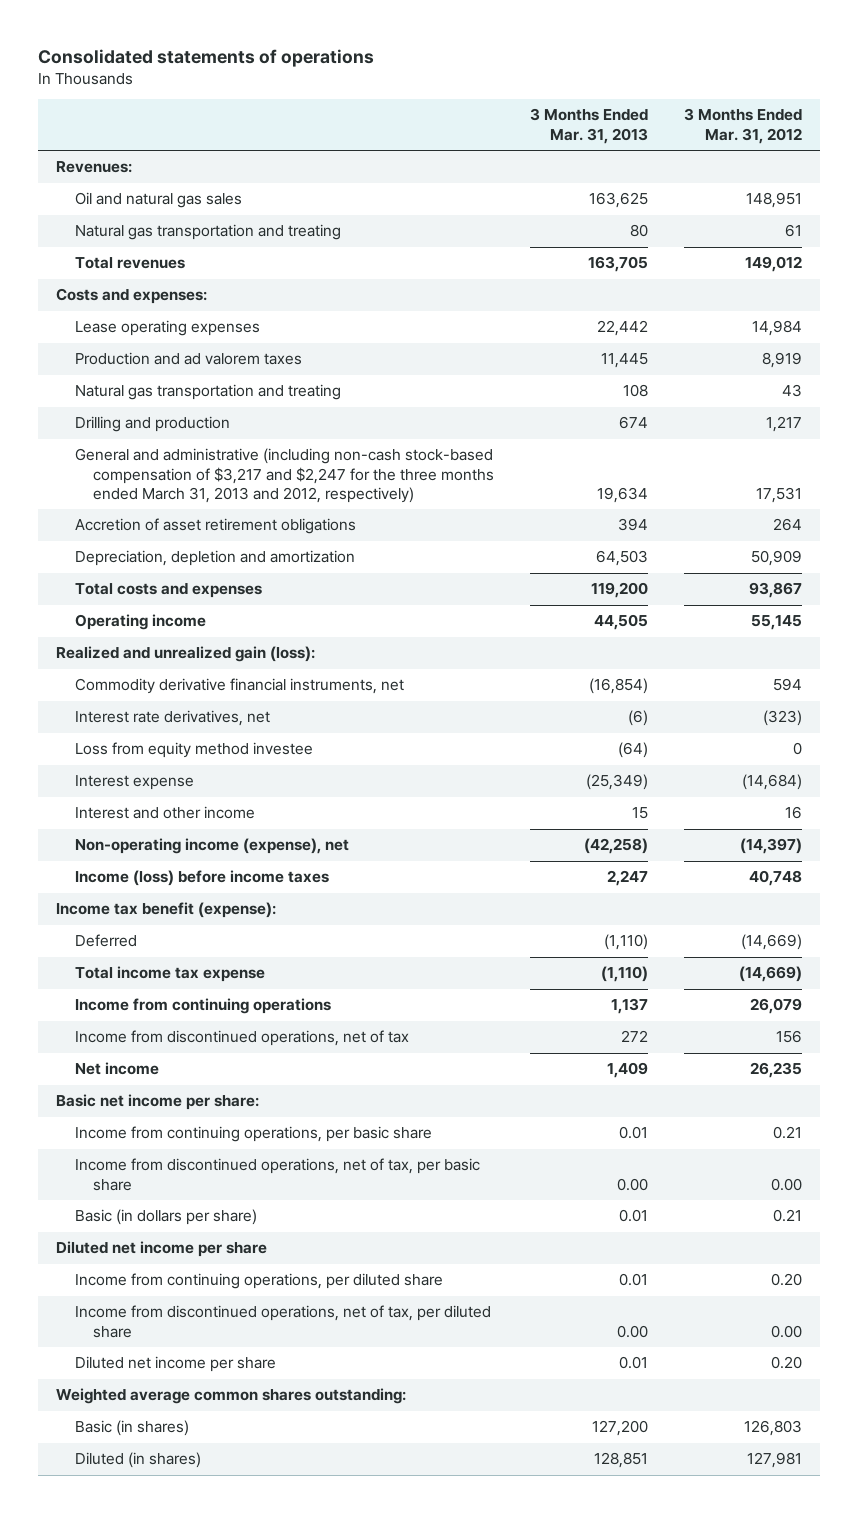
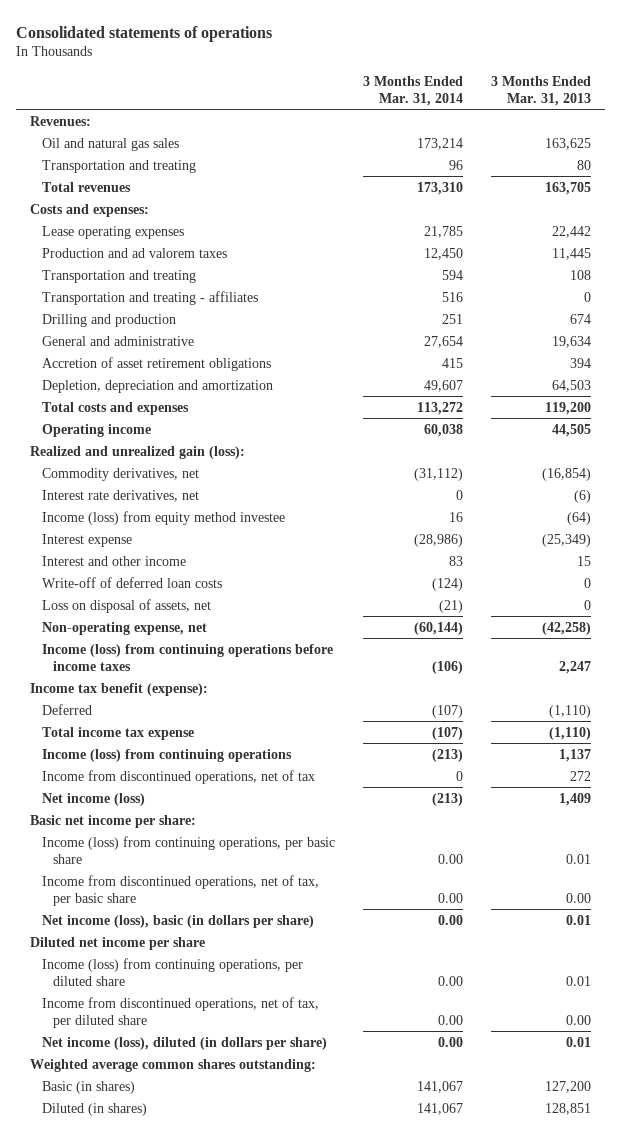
[683,108,802,144] 3 Months Ended Mar. 31, 2012 -> none
none -> [362,75,463,106] 3 Months Ended Mar. 31, 2014
[74,224,341,241] Natural gas transportation and treating -> [41,159,196,173] Transportation and treating
[74,384,341,401] Natural gas transportation and treating -> [41,269,196,283] Transportation and treating
none -> [41,290,258,305] Transportation and treating - affiliates
[74,448,494,503] General and administrative (including non-cash stock-based compensation of $3,217 and $2,247 for the three months ended March 31, 2013 and 2012, respectively) -> [41,335,194,346] General and administrative
[74,550,355,567] Depreciation, depletion and amortization -> [41,379,273,393] Depletion, depreciation and amortization
[74,678,404,695] Commodity derivative financial instruments, net -> [41,467,199,481] Commodity derivatives, net
[74,742,313,759] Loss from equity method investee -> [41,510,285,525] Income (loss) from equity method investee
none -> [41,576,222,588] Write-off of deferred loan costs
none -> [41,598,211,613] Loss on disposal of assets, net
[74,838,349,855] Non-operating income (expense), net -> [41,621,207,635] Non-operating expense, net
[74,870,329,887] Income (loss) before income taxes -> [41,643,333,671] Income (loss) from continuing operations before income taxes
[74,998,331,1015] Income from continuing operations -> [41,748,292,762] Income (loss) from continuing operations
[74,1062,159,1076] Net income -> [41,792,145,806] Net income (loss)
[74,1126,432,1143] Income from continuing operations, per basic share -> [41,835,335,864] Income (loss) from continuing operations, per basic share
[74,1209,257,1226] Basic (in dollars per share) -> [41,914,314,928] Net income (loss), basic (in dollars per share)
[74,1273,443,1290] Income from continuing operations, per diluted share -> [41,957,303,986] Income (loss) from continuing operations, per diluted share
[74,1356,276,1373] Diluted net income per share -> [41,1036,327,1050] Net income (loss), diluted (in dollars per share)

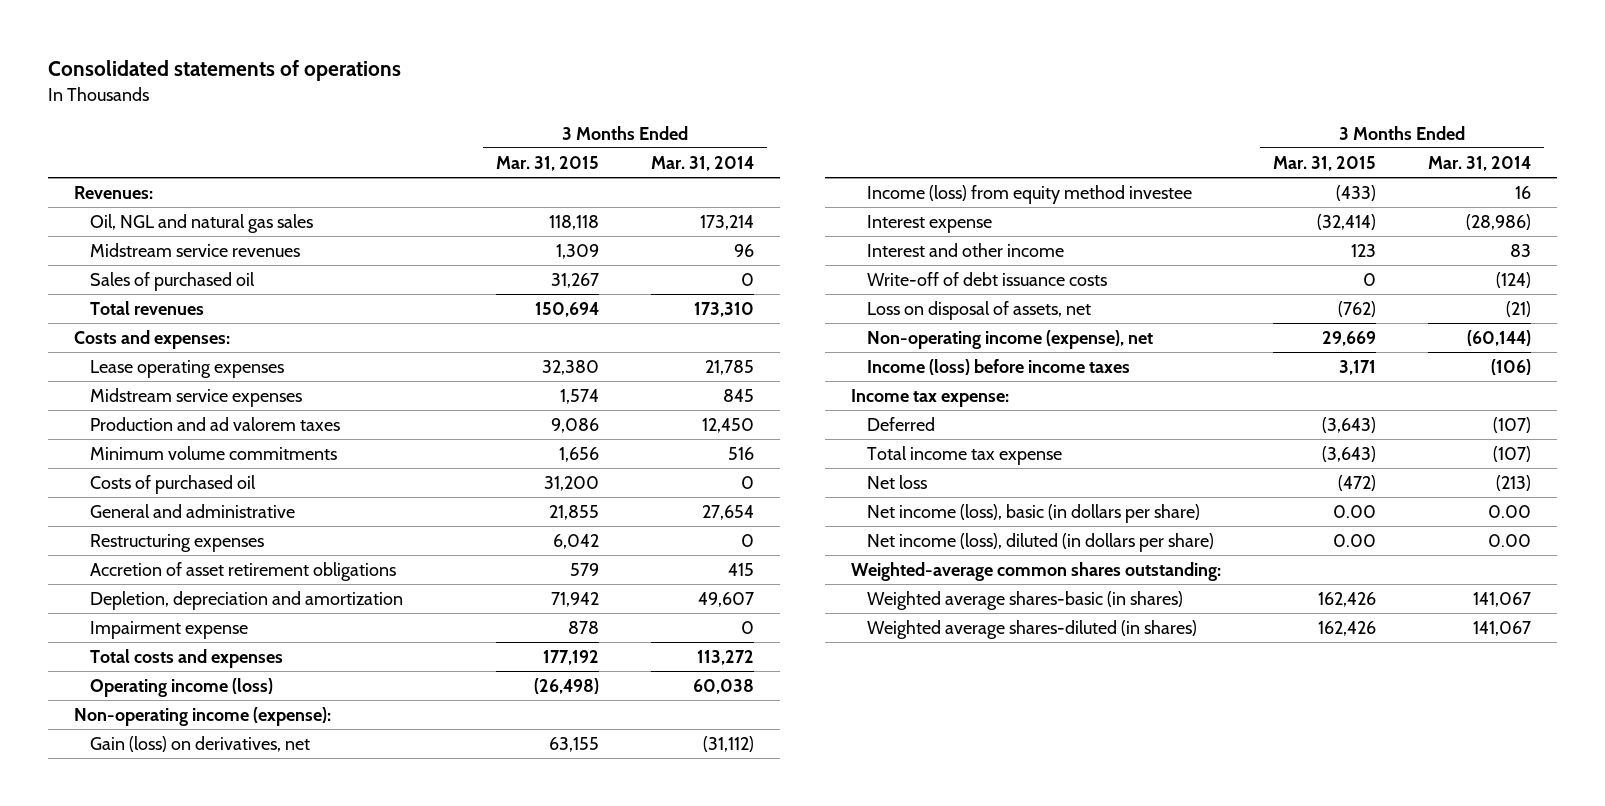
[490,75,591,106] 3 Months Ended Mar. 31, 2013 -> none
none -> [495,155,599,171] Mar. 31, 2015
[41,159,196,173] Transportation and treating -> none
[41,137,179,151] Oil and natural gas sales -> [89,214,313,234] Oil, NGL and natural gas sales
none -> [89,243,300,258] Midstream service revenues
none -> [89,272,255,292] Sales of purchased oil
none -> [89,388,302,408] Midstream service expenses
[41,269,196,283] Transportation and treating -> none
[41,313,176,327] Drilling and production -> none
[41,290,258,305] Transportation and treating - affiliates -> [89,446,337,461] Minimum volume commitments
none -> [89,475,256,495] Costs of purchased oil
none -> [89,534,264,553] Restructuring expenses
none -> [89,621,248,640] Impairment expense
[30,445,246,459] Realized and unrealized gain (loss): -> none
[41,489,199,502] Interest rate derivatives, net -> none
[41,423,151,437] Operating income -> [89,678,273,698] Operating income (loss)
none -> [73,707,331,727] Non-operating income (expense):
[41,467,199,481] Commodity derivatives, net -> [89,736,310,753] Gain (loss) on derivatives, net
[41,576,222,588] Write-off of deferred loan costs -> [867,272,1108,287] Write-off of debt issuance costs
[41,621,207,635] Non-operating expense, net -> [867,330,1154,350] Non-operating income (expense), net
[41,643,333,671] Income (loss) from continuing operations before income taxes -> [867,359,1131,376] Income (loss) before income taxes
[30,682,209,696] Income tax benefit (expense): -> [851,389,1010,408] Income tax expense:
[41,748,292,762] Income (loss) from continuing operations -> none
[41,769,315,784] Income from discontinued operations, net of tax -> none
[30,814,197,828] Basic net income per share: -> none
[41,835,335,864] Income (loss) from continuing operations, per basic share -> none
[41,874,319,906] Income from discontinued operations, net of tax, per basic share -> none
[41,792,145,806] Net income (loss) -> [867,475,928,490] Net loss
[30,936,206,950] Diluted net income per share -> none
[41,957,303,986] Income (loss) from continuing operations, per diluted share -> none
[41,996,319,1028] Income from discontinued operations, net of tax, per diluted share -> none
[30,1058,317,1072] Weighted average common shares outstanding: -> [851,562,1222,582] Weighted-average common shares outstanding:
[41,1080,135,1094] Basic (in shares) -> [867,591,1184,611] Weighted average shares-basic (in shares)
[41,1102,147,1116] Diluted (in shares) -> [867,620,1198,640] Weighted average shares-diluted (in shares)

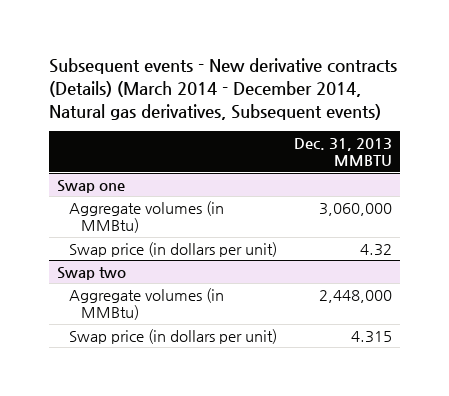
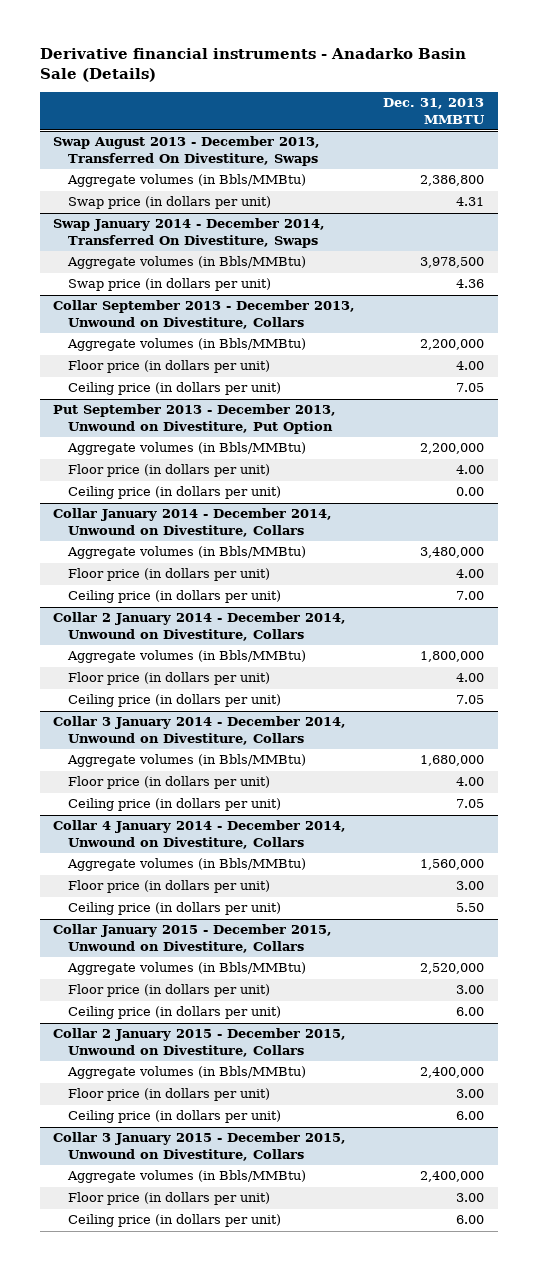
[48,58,397,120] Subsequent events - New derivative contracts (Details) (March 2014 - December 2014, Natural gas derivatives, Subsequent events) -> [39,48,466,83] Derivative financial instruments - Anadarko Basin Sale (Details)
[57,179,126,193] Swap one -> none
[57,266,127,280] Swap two -> none
none -> [53,136,321,166] Swap August 2013 - December 2013, Transferred On Divestiture, Swaps
[69,200,225,234] Aggregate volumes (in MMBtu) -> [66,174,306,188] Aggregate volumes (in Bbls/MMBtu)
[319,202,393,216] 3,060,000 -> [419,175,484,187] 2,386,800
[360,243,393,256] 4.32 -> [455,197,484,207] 4.31
none -> [53,218,326,248] Swap January 2014 - December 2014, Transferred On Divestiture, Swaps
[69,287,225,321] Aggregate volumes (in MMBtu) -> [66,256,306,270] Aggregate volumes (in Bbls/MMBtu)
[319,289,393,303] 2,448,000 -> [419,257,484,269] 3,978,500
[351,330,393,343] 4.315 -> [455,279,484,289] 4.36
none -> [53,300,356,329] Collar September 2013 - December 2013, Unwound on Divestiture, Collars
none -> [66,338,306,352] Aggregate volumes (in Bbls/MMBtu)
none -> [67,360,270,374] Floor price (in dollars per unit)
none -> [67,382,281,396] Ceiling price (in dollars per unit)
none -> [53,404,337,434] Put September 2013 - December 2013, Unwound on Divestiture, Put Option
none -> [66,442,306,456] Aggregate volumes (in Bbls/MMBtu)
none -> [67,464,270,478] Floor price (in dollars per unit)
none -> [67,486,281,500] Ceiling price (in dollars per unit)
none -> [53,508,333,537] Collar January 2014 - December 2014, Unwound on Divestiture, Collars
none -> [66,546,306,560] Aggregate volumes (in Bbls/MMBtu)
none -> [67,568,270,582] Floor price (in dollars per unit)
none -> [67,590,281,604] Ceiling price (in dollars per unit)
none -> [53,612,347,641] Collar 2 January 2014 - December 2014, Unwound on Divestiture, Collars
none -> [66,650,306,664] Aggregate volumes (in Bbls/MMBtu)
none -> [67,672,270,686] Floor price (in dollars per unit)
none -> [67,694,281,708] Ceiling price (in dollars per unit)
none -> [53,716,347,745] Collar 3 January 2014 - December 2014, Unwound on Divestiture, Collars
none -> [66,754,306,768] Aggregate volumes (in Bbls/MMBtu)
none -> [67,776,270,790] Floor price (in dollars per unit)
none -> [67,798,281,812] Ceiling price (in dollars per unit)
none -> [53,820,347,849] Collar 4 January 2014 - December 2014, Unwound on Divestiture, Collars
none -> [66,858,306,872] Aggregate volumes (in Bbls/MMBtu)
none -> [67,880,270,894] Floor price (in dollars per unit)
none -> [67,902,281,916] Ceiling price (in dollars per unit)
none -> [53,924,333,953] Collar January 2015 - December 2015, Unwound on Divestiture, Collars
none -> [66,962,306,976] Aggregate volumes (in Bbls/MMBtu)
none -> [67,984,270,998] Floor price (in dollars per unit)
none -> [67,1006,281,1020] Ceiling price (in dollars per unit)
none -> [53,1028,347,1057] Collar 2 January 2015 - December 2015, Unwound on Divestiture, Collars
none -> [66,1066,306,1080] Aggregate volumes (in Bbls/MMBtu)
none -> [67,1088,270,1102] Floor price (in dollars per unit)
none -> [67,1110,281,1124] Ceiling price (in dollars per unit)
none -> [53,1132,347,1161] Collar 3 January 2015 - December 2015, Unwound on Divestiture, Collars
none -> [66,1170,306,1184] Aggregate volumes (in Bbls/MMBtu)
none -> [67,1192,270,1206] Floor price (in dollars per unit)
none -> [67,1214,281,1228] Ceiling price (in dollars per unit)

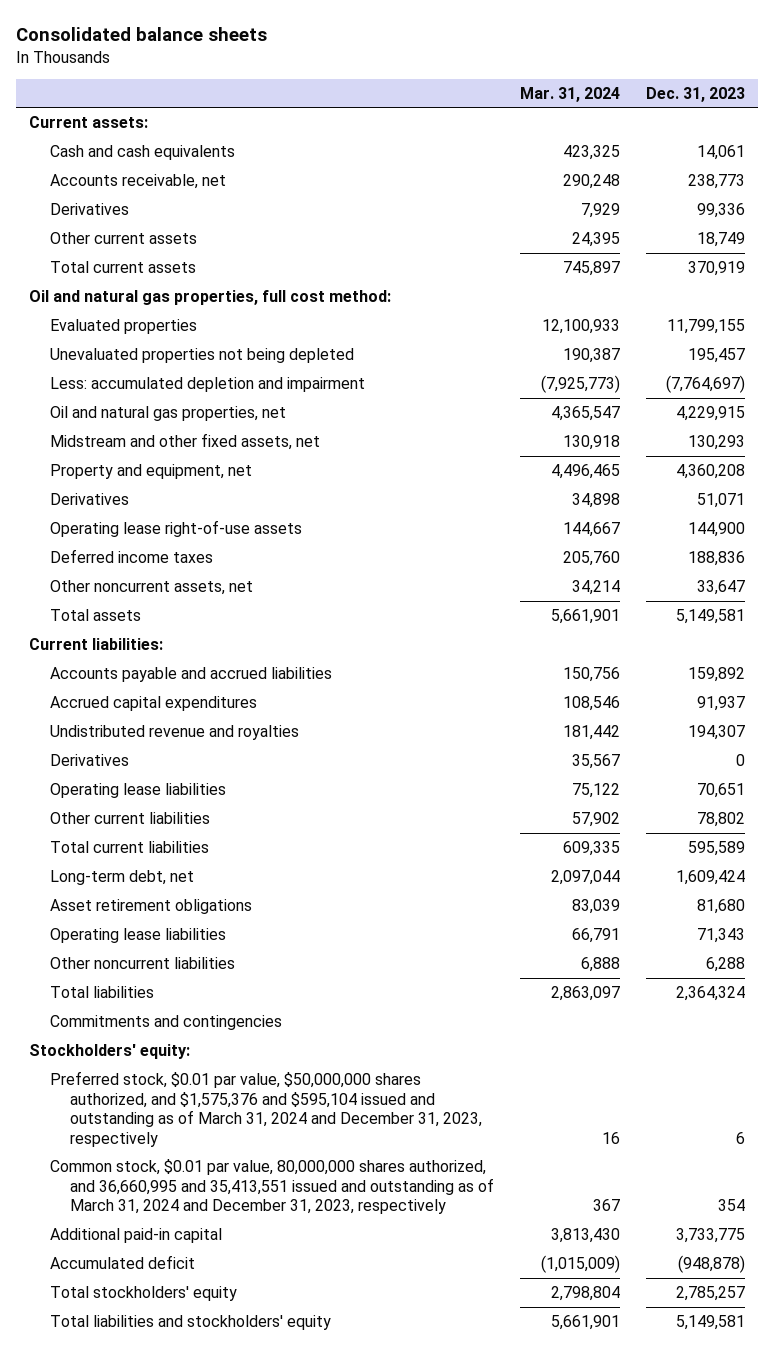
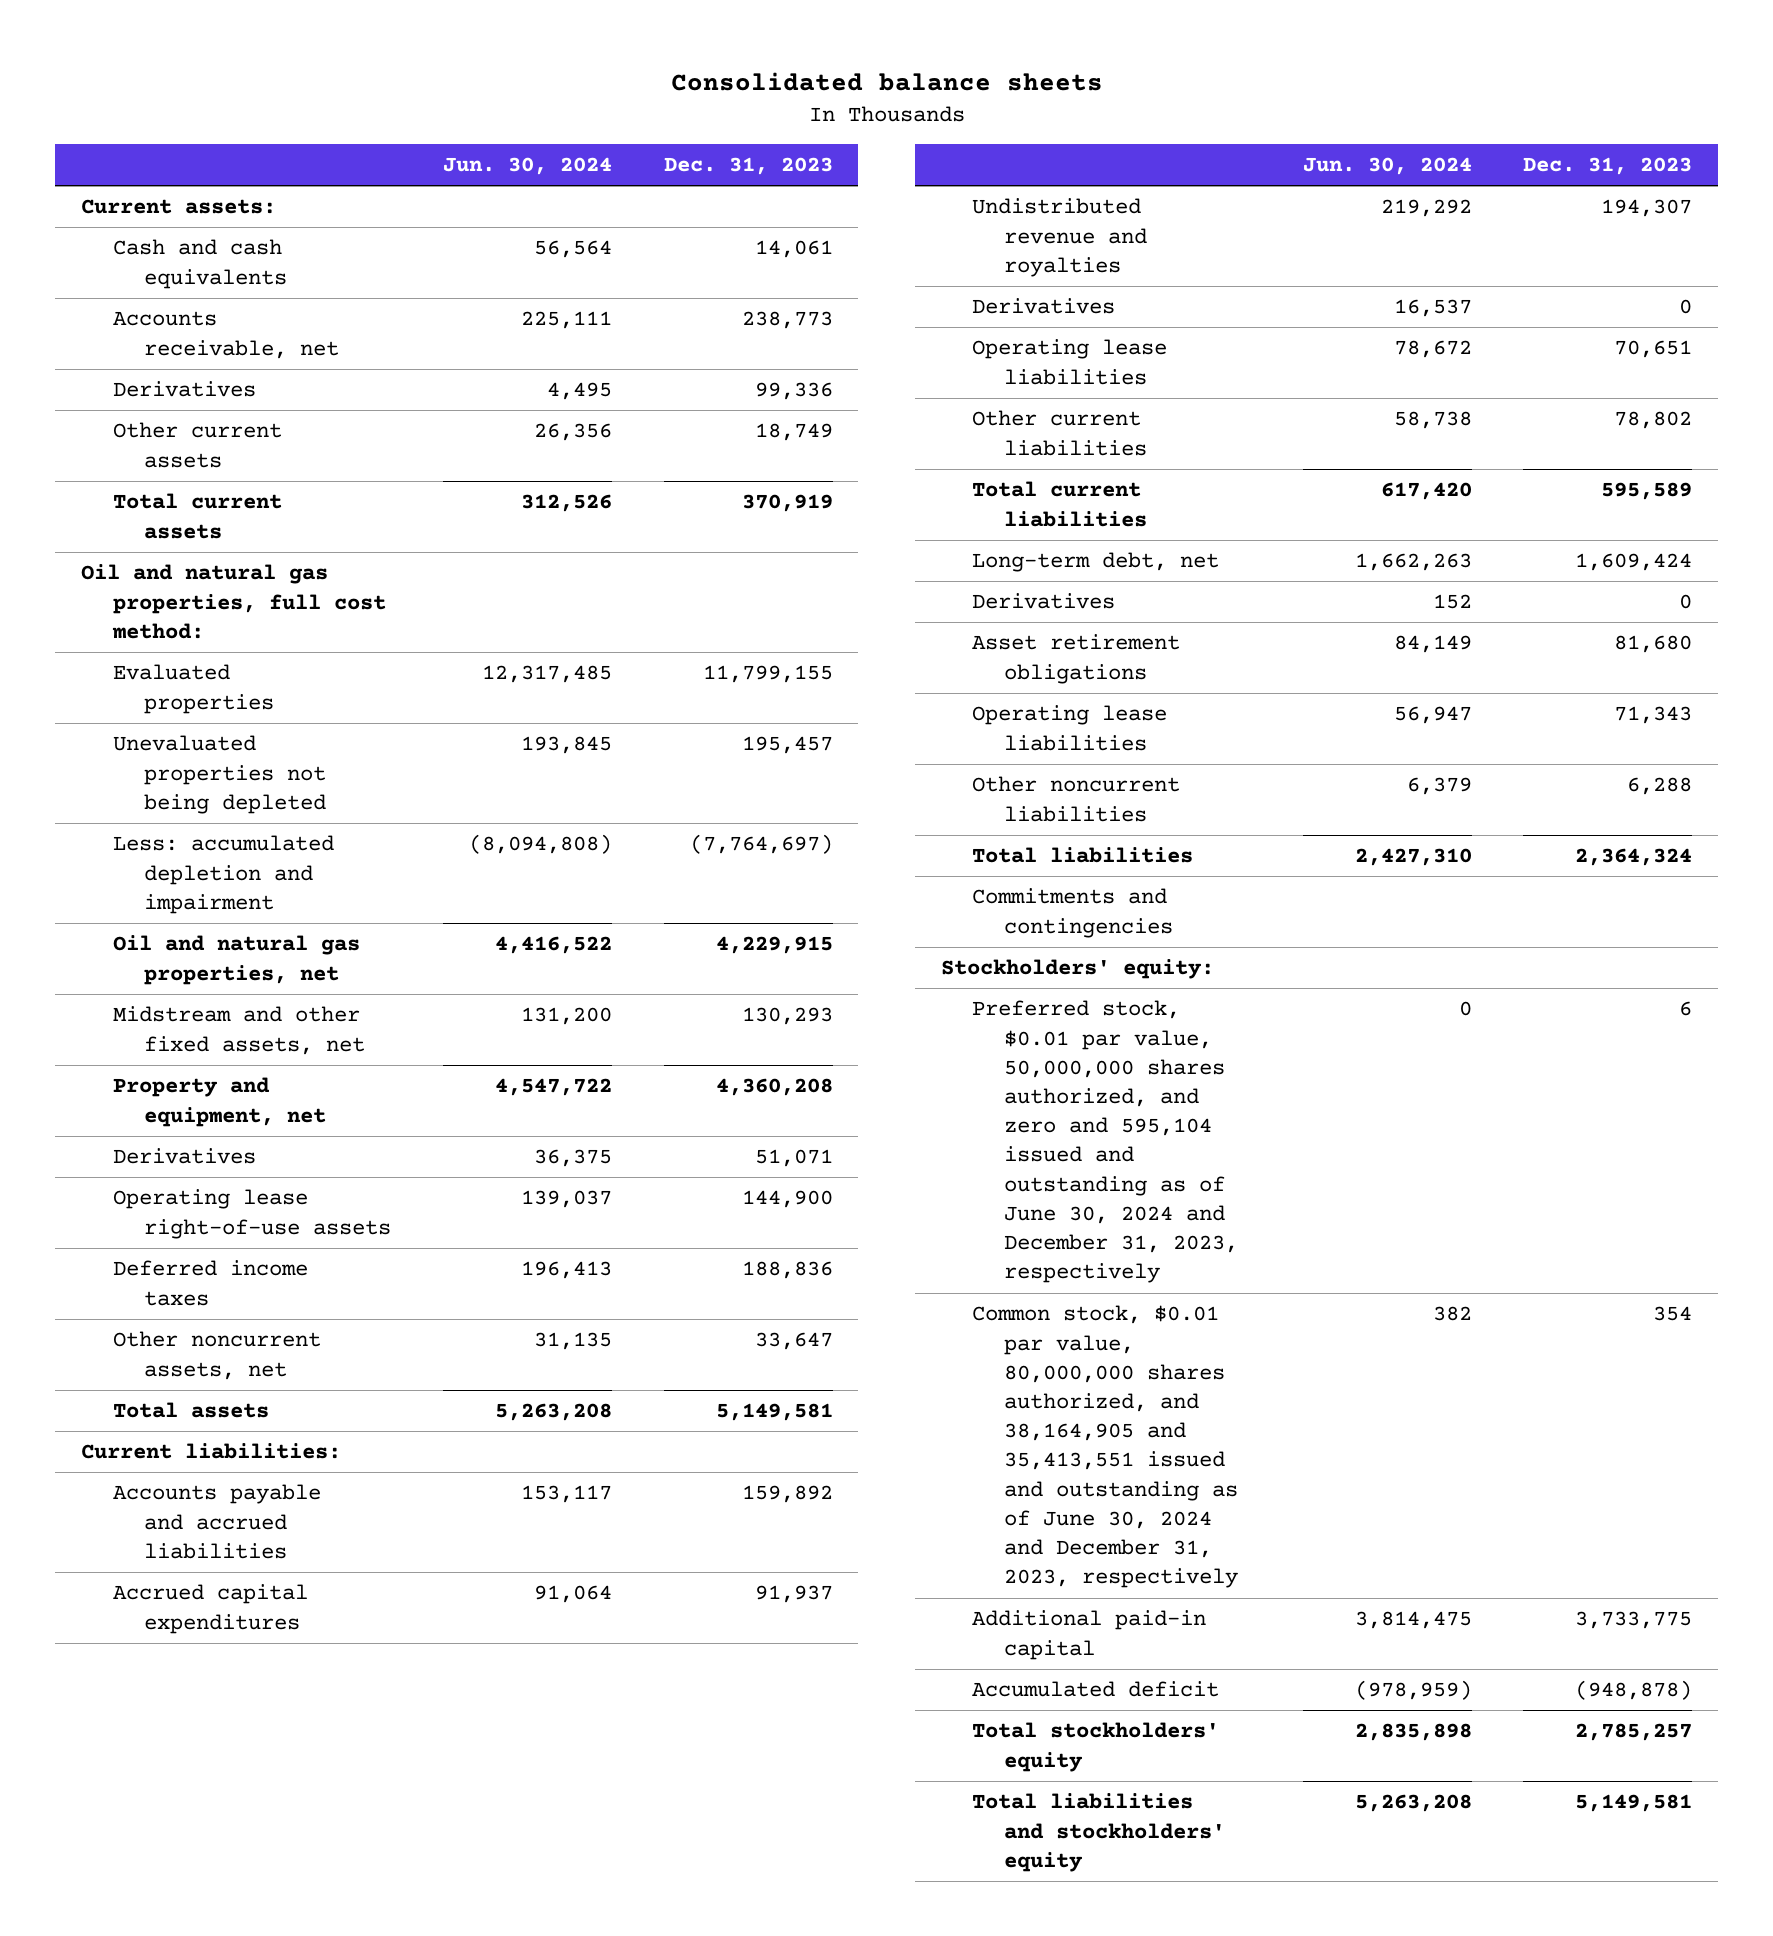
[519,86,620,102] Mar. 31, 2024 -> none
none -> [442,157,612,176] Jun. 30, 2024
none -> [972,593,1116,610] Derivatives
[49,1070,482,1147] Preferred stock, $0.01 par value, $50,000,000 shares authorized, and $1,575,376 and $595,104 issued and outstanding as of March 31, 2024 and December 31, 2023, respectively -> [972,1000,1239,1284] Preferred stock, $0.01 par value, 50,000,000 shares authorized, and zero and 595,104 issued and outstanding as of June 30, 2024 and December 31, 2023, respectively
[49,1158,494,1215] Common stock, $0.01 par value, 80,000,000 shares authorized, and 36,660,995 and 35,413,551 issued and outstanding as of March 31, 2024 and December 31, 2023, respectively -> [972,1305,1239,1589] Common stock, $0.01 par value, 80,000,000 shares authorized, and 38,164,905 and 35,413,551 issued and outstanding as of June 30, 2024 and December 31, 2023, respectively

